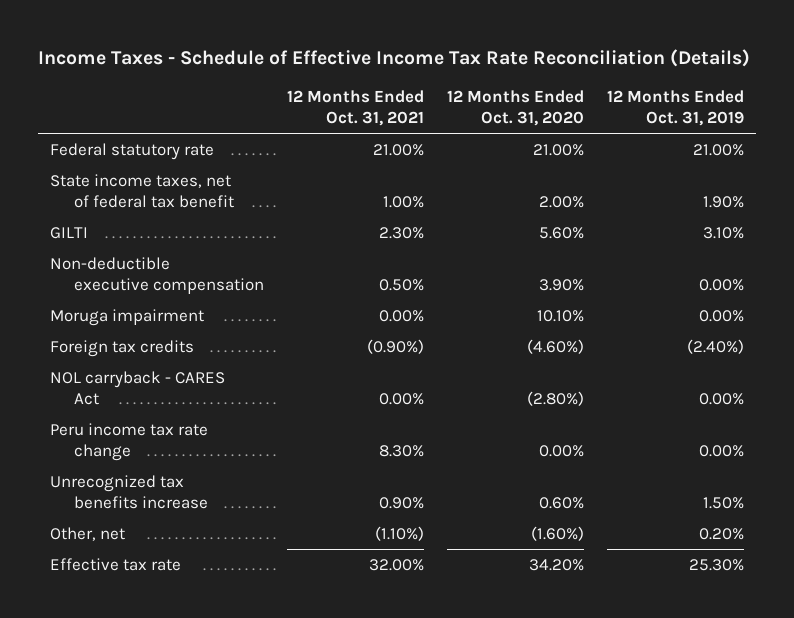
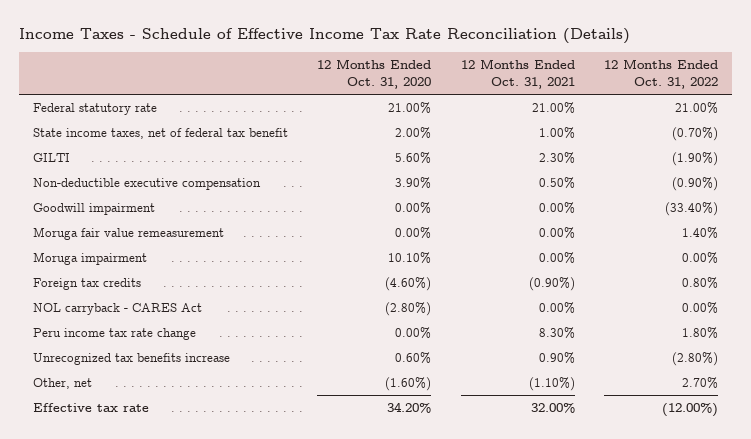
[607,89,745,127] 12 Months Ended Oct. 31, 2019 -> none
none -> [603,59,718,89] 12 Months Ended Oct. 31, 2022
none -> [33,203,156,216] Goodwill impairment
none -> [33,227,225,241] Moruga fair value remeasurement

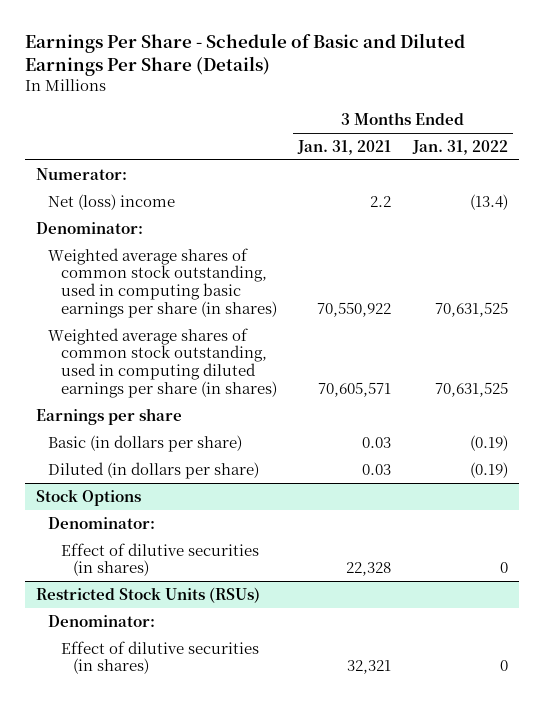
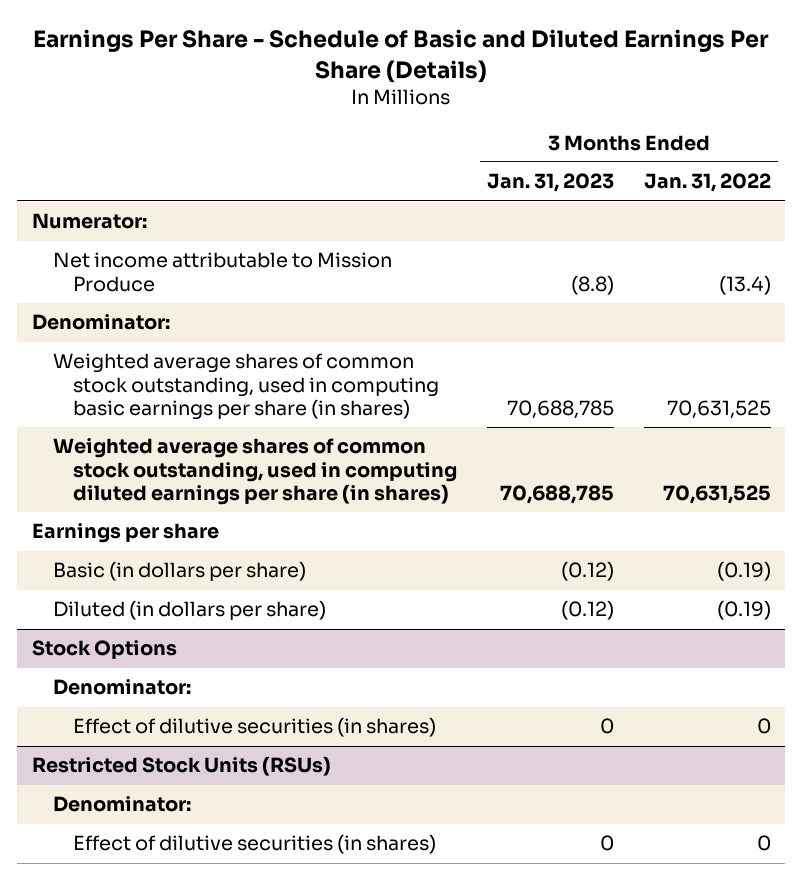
[297,139,392,155] Jan. 31, 2021 -> none
none -> [486,173,614,193] Jan. 31, 2023
[48,193,176,210] Net (loss) income -> [52,252,392,292] Net income attributable to Mission Produce

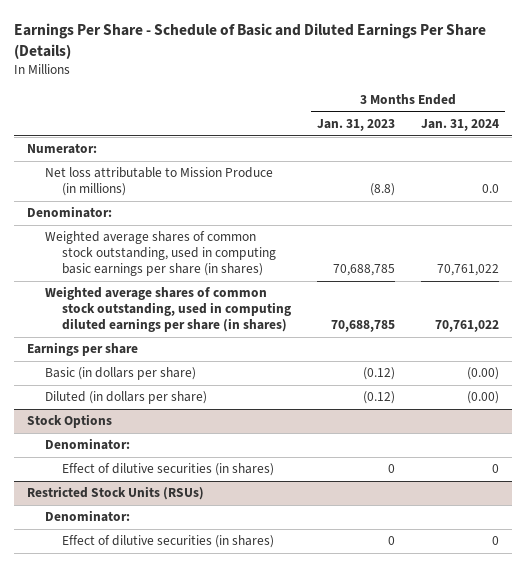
[643,173,771,193] Jan. 31, 2022 -> none
none -> [420,119,499,132] Jan. 31, 2024
[52,252,392,292] Net income attributable to Mission Produce -> [44,167,273,197] Net loss attributable to Mission Produce (in millions)

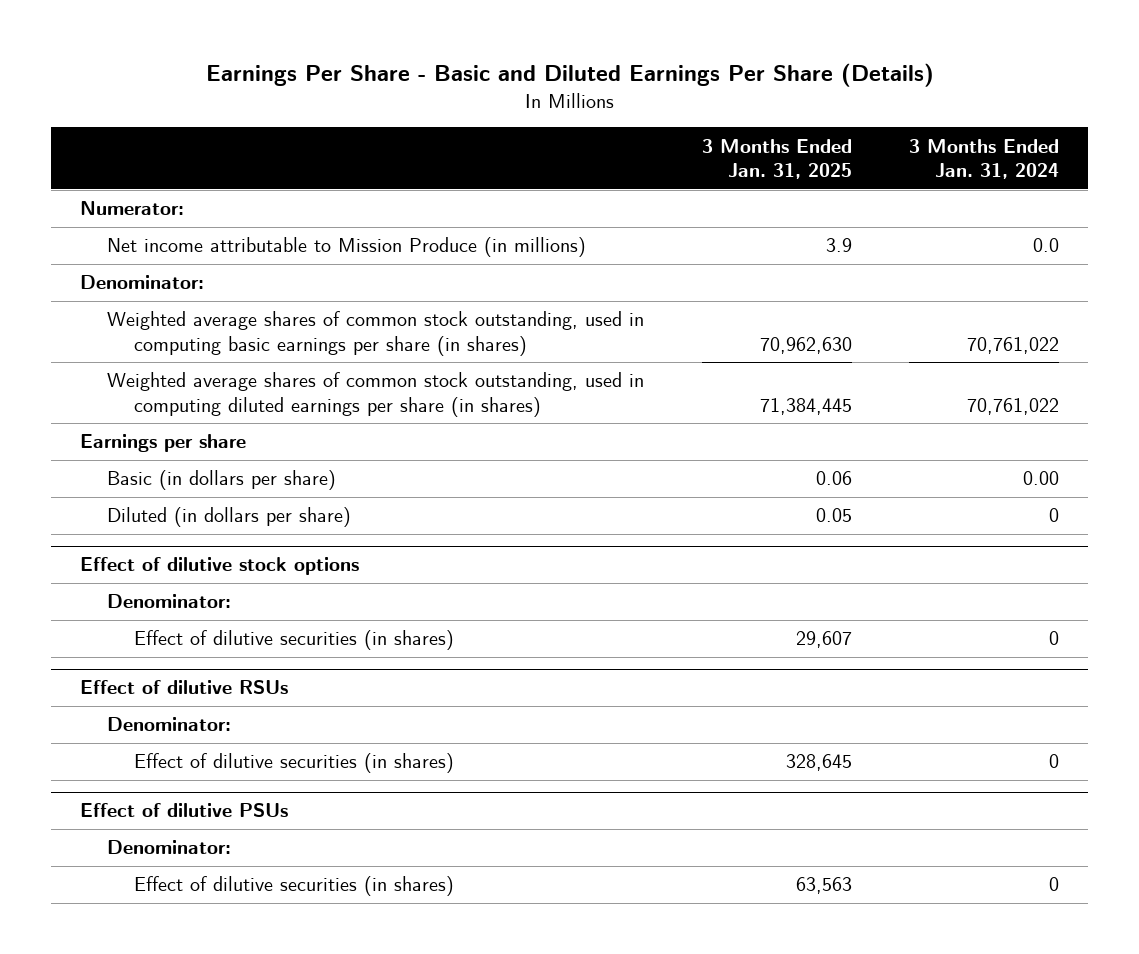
[14,23,487,60] Earnings Per Share - Schedule of Basic and Diluted Earnings Per Share (Details) -> [205,63,934,88] Earnings Per Share - Basic and Diluted Earnings Per Share (Details)
[317,119,396,132] Jan. 31, 2023 -> none
none -> [701,138,852,180] 3 Months Ended Jan. 31, 2025
[44,167,273,197] Net loss attributable to Mission Produce (in millions) -> [106,237,586,258] Net income attributable to Mission Produce (in millions)
[466,367,499,381] (0.00) -> [1023,471,1060,486] 0.00
[466,391,499,405] (0.00) -> [1049,508,1060,523] 0
[27,414,113,429] Stock Options -> [79,557,359,576] Effect of dilutive stock options
[27,486,205,501] Restricted Stock Units (RSUs) -> [79,680,288,695] Effect of dilutive RSUs
none -> [79,803,288,818] Effect of dilutive PSUs
none -> [106,840,231,855] Denominator:
none -> [133,876,454,897] Effect of dilutive securities (in shares)

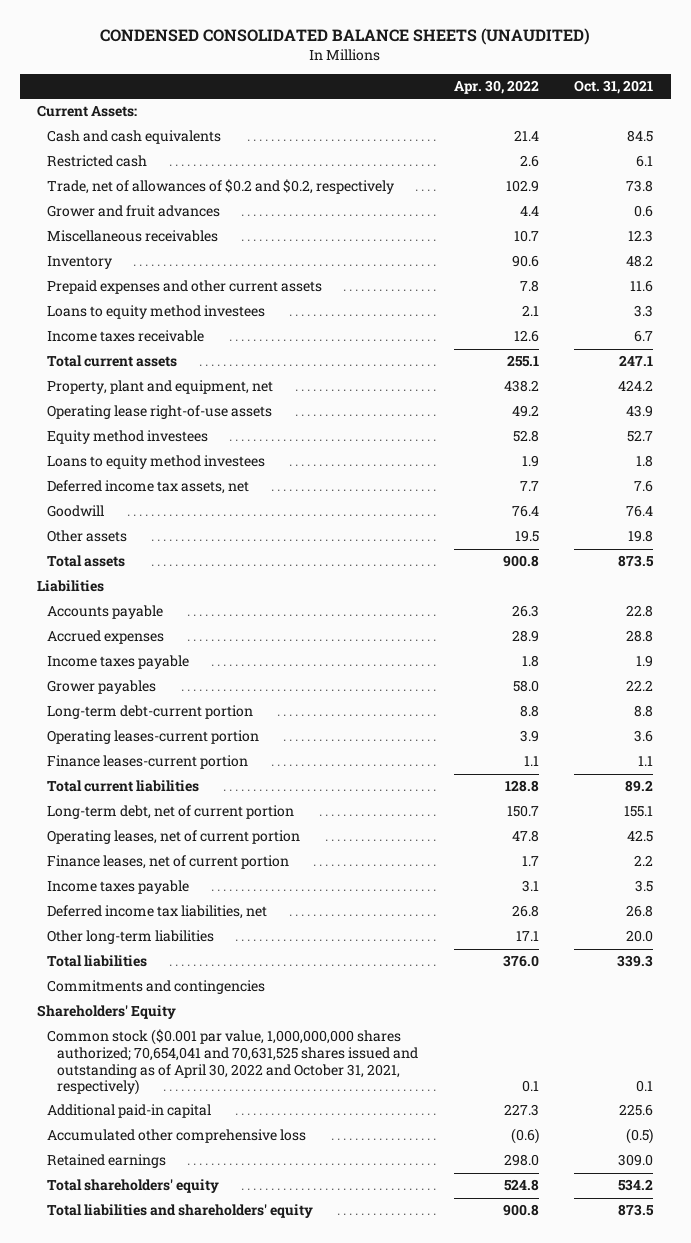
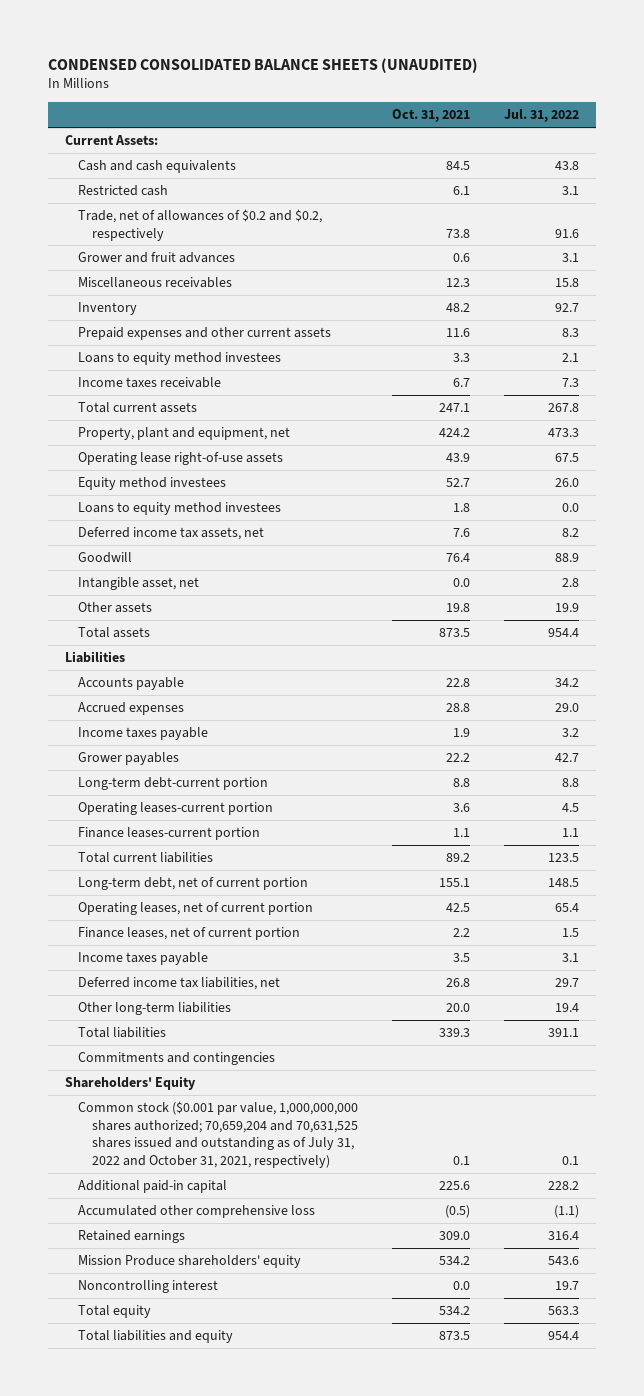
[453,80,539,95] Apr. 30, 2022 -> none
none -> [503,109,579,123] Jul. 31, 2022
none -> [78,577,200,591] Intangible asset, net
[47,1029,419,1096] Common stock ($0.001 par value, 1,000,000,000 shares authorized; 70,654,041 and 70,631,525 shares issued and outstanding as of April 30, 2022 and October 31, 2021, respectively) -> [78,1101,359,1168] Common stock ($0.001 par value, 1,000,000,000 shares authorized; 70,659,204 and 70,631,525 shares issued and outstanding as of July 31, 2022 and October 31, 2021, respectively)
[47,1179,220,1194] Total shareholders' equity -> [78,1255,302,1269] Mission Produce shareholders' equity
none -> [78,1280,219,1294] Noncontrolling interest
none -> [78,1305,152,1319] Total equity
[47,1204,314,1219] Total liabilities and shareholders' equity -> [78,1330,234,1344] Total liabilities and equity

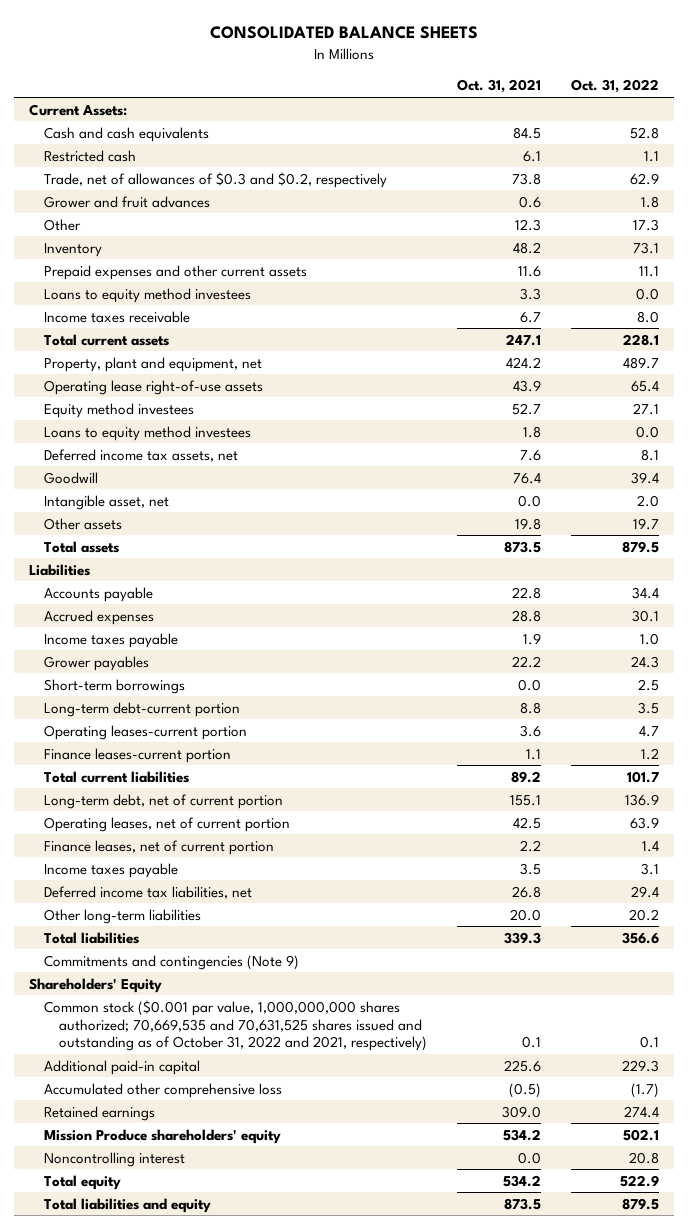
[47,57,478,73] CONDENSED CONSOLIDATED BALANCE SHEETS (UNAUDITED) -> [210,26,479,40] CONSOLIDATED BALANCE SHEETS
[503,109,579,123] Jul. 31, 2022 -> none
none -> [570,79,659,94] Oct. 31, 2022
[78,209,323,241] Trade, net of allowances of $0.2 and $0.2, respectively -> [44,171,388,188] Trade, net of allowances of $0.3 and $0.2, respectively
[78,277,233,289] Miscellaneous receivables -> [44,218,82,231] Other
none -> [44,678,186,694] Short-term borrowings
[78,1052,276,1066] Commitments and contingencies -> [44,954,300,970] Commitments and contingencies (Note 9)
[78,1101,359,1168] Common stock ($0.001 par value, 1,000,000,000 shares authorized; 70,659,204 and 70,631,525 shares issued and outstanding as of July 31, 2022 and October 31, 2021, respectively) -> [44,999,428,1052] Common stock ($0.001 par value, 1,000,000,000 shares authorized; 70,669,535 and 70,631,525 shares issued and outstanding as of October 31, 2022 and 2021, respectively)

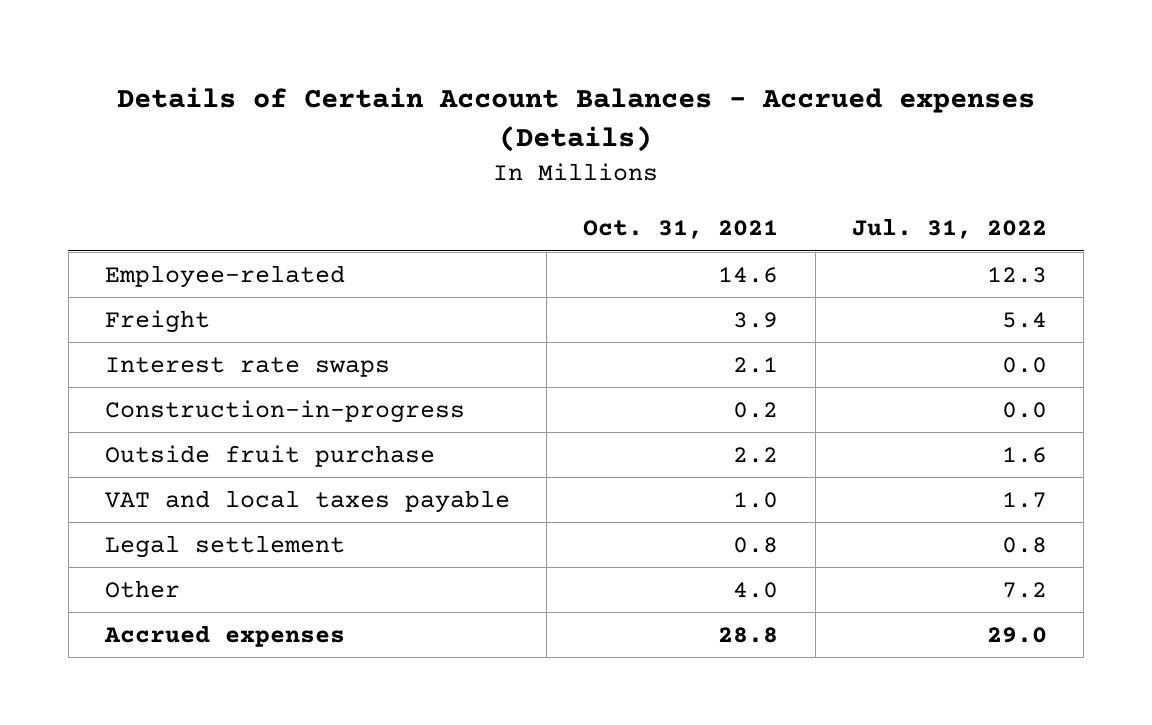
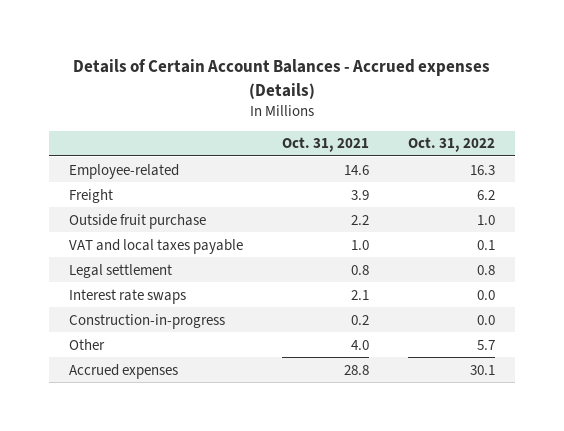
[851,218,1047,240] Jul. 31, 2022 -> none
none -> [408,137,496,153] Oct. 31, 2022
[104,357,390,378] Interest rate swaps -> [68,288,186,304] Interest rate swaps
[104,400,465,424] Construction-in-progress -> [68,313,225,329] Construction-in-progress

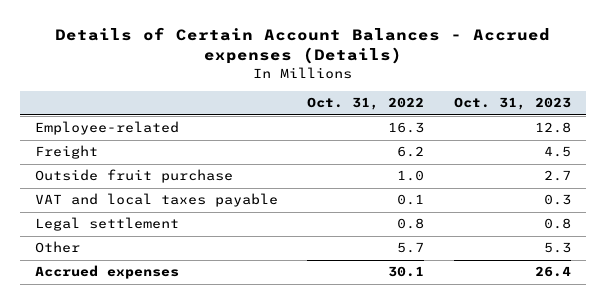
[281,137,369,153] Oct. 31, 2021 -> none
none -> [453,97,571,111] Oct. 31, 2023
[68,288,186,304] Interest rate swaps -> none
[68,313,225,329] Construction-in-progress -> none

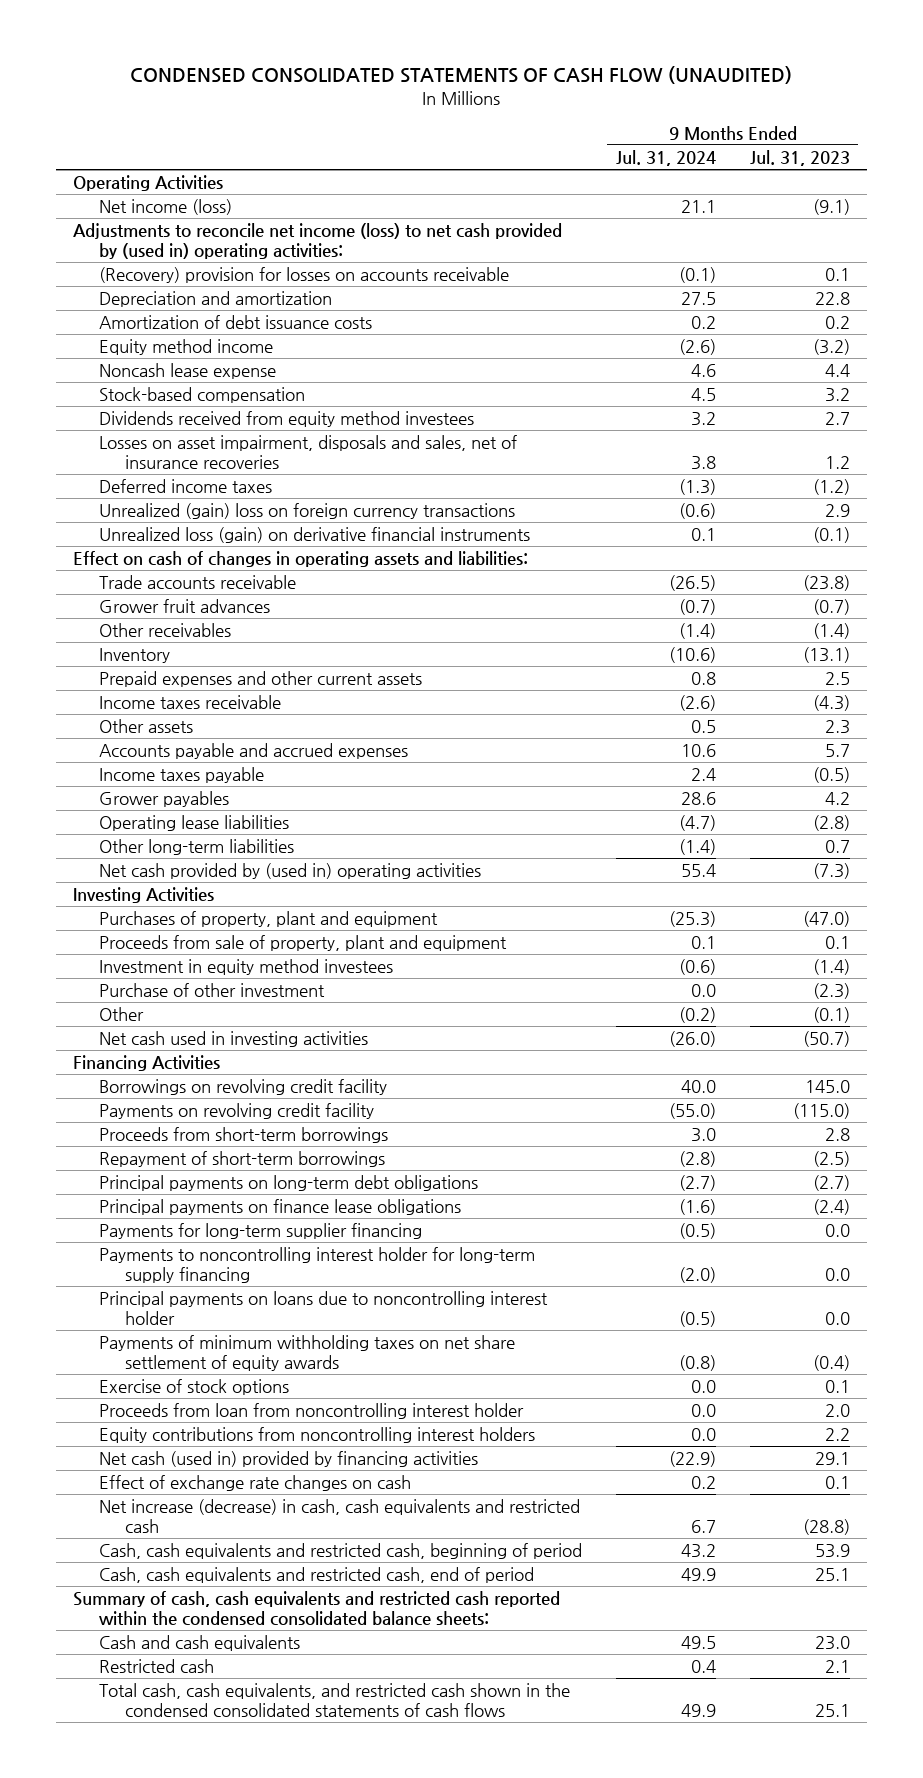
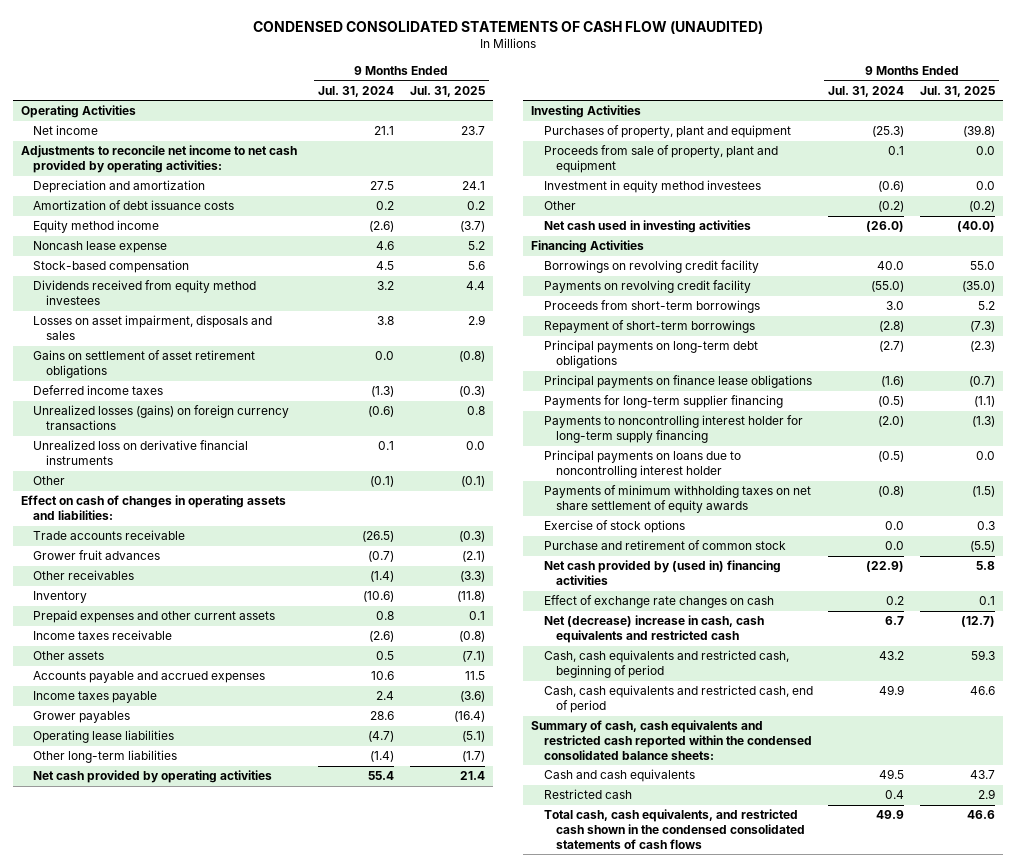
[749,149,850,166] Jul. 31, 2023 -> none
none -> [409,85,485,97] Jul. 31, 2025
[98,266,509,283] (Recovery) provision for losses on accounts receivable -> none
[98,198,232,215] Net income (loss) -> [33,125,99,136] Net income
[72,222,562,260] Adjustments to reconcile net income (loss) to net cash provided by (used in) operating activities: -> [20,145,297,174] Adjustments to reconcile net income to net cash provided by operating activities:
[98,434,517,470] Losses on asset impairment, disposals and sales, net of insurance recoveries -> [33,315,273,341] Losses on asset impairment, disposals and sales
none -> [33,350,256,379] Gains on settlement of asset retirement obligations
[98,502,515,519] Unrealized (gain) loss on foreign currency transactions -> [33,405,290,431] Unrealized losses (gains) on foreign currency transactions
[98,526,530,543] Unrealized loss (gain) on derivative financial instruments -> [33,440,249,466] Unrealized loss on derivative financial instruments
none -> [33,476,66,486] Other
[98,862,481,879] Net cash provided by (used in) operating activities -> [33,770,273,784] Net cash provided by operating activities
[98,982,325,997] Purchase of other investment -> none
[98,1402,524,1419] Proceeds from loan from noncontrolling interest holder -> none
[98,1426,535,1443] Equity contributions from noncontrolling interest holders -> none
none -> [543,540,786,551] Purchase and retirement of common stock
[98,1450,478,1467] Net cash (used in) provided by financing activities -> [543,560,781,586] Net cash provided by (used in) financing activities
[98,1498,580,1534] Net increase (decrease) in cash, cash equivalents and restricted cash -> [543,615,764,644] Net (decrease) increase in cash, cash equivalents and restricted cash

